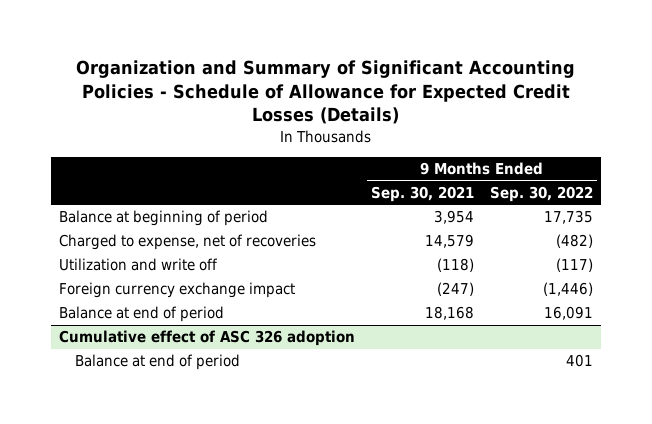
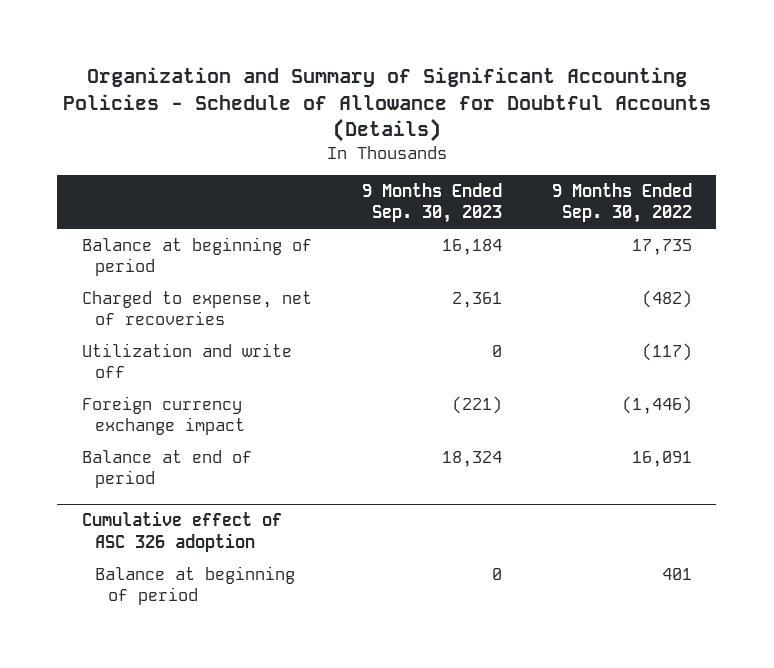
[75,60,575,125] Organization and Summary of Significant Accounting Policies - Schedule of Allowance for Expected Credit Losses (Details) -> [62,67,711,142] Organization and Summary of Significant Accounting Policies - Schedule of Allowance for Doubtful Accounts (Details)
[370,185,474,202] Sep. 30, 2021 -> none
none -> [361,183,502,224] 9 Months Ended Sep. 30, 2023
[75,354,241,371] Balance at end of period -> [94,565,295,605] Balance at beginning of period

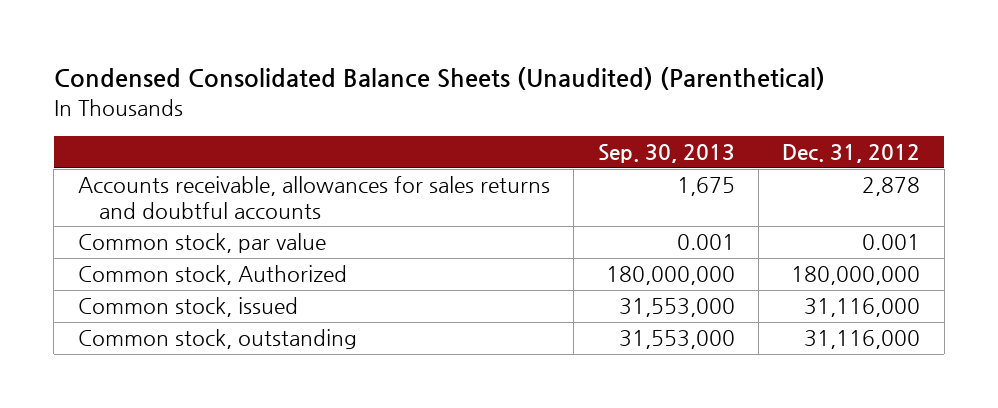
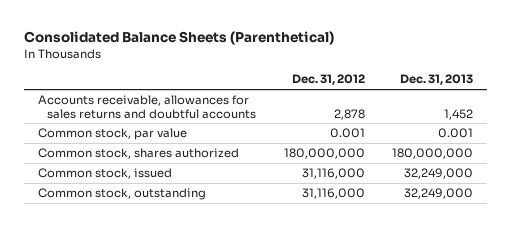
[53,67,825,91] Condensed Consolidated Balance Sheets (Unaudited) (Parenthetical) -> [23,30,334,45] Consolidated Balance Sheets (Parenthetical)
[597,144,735,164] Sep. 30, 2013 -> none
none -> [400,74,474,86] Dec. 31, 2013
[77,265,347,286] Common stock, Authorized -> [37,148,239,160] Common stock, shares authorized

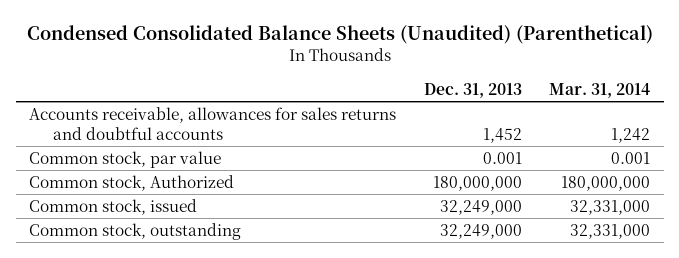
[23,30,334,45] Consolidated Balance Sheets (Parenthetical) -> [26,24,653,44] Condensed Consolidated Balance Sheets (Unaudited) (Parenthetical)
[291,74,365,86] Dec. 31, 2012 -> none
none -> [548,82,650,98] Mar. 31, 2014
[37,148,239,160] Common stock, shares authorized -> [29,174,235,191] Common stock, Authorized

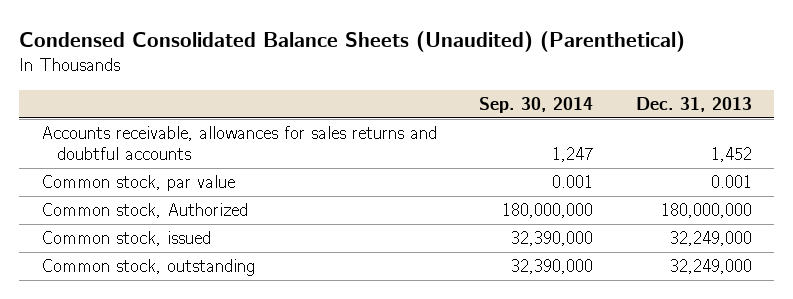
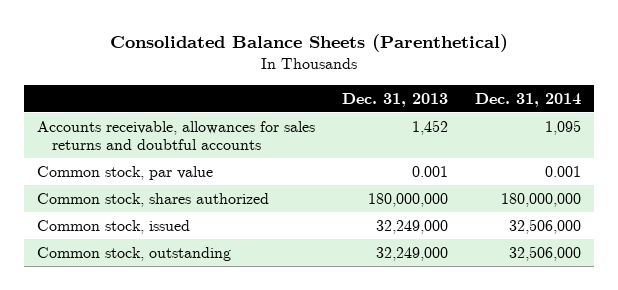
[19,31,686,53] Condensed Consolidated Balance Sheets (Unaudited) (Parenthetical) -> [110,34,509,53] Consolidated Balance Sheets (Parenthetical)
[479,96,594,113] Sep. 30, 2014 -> none
none -> [474,92,581,107] Dec. 31, 2014
[40,203,248,219] Common stock, Authorized -> [37,192,270,207] Common stock, shares authorized

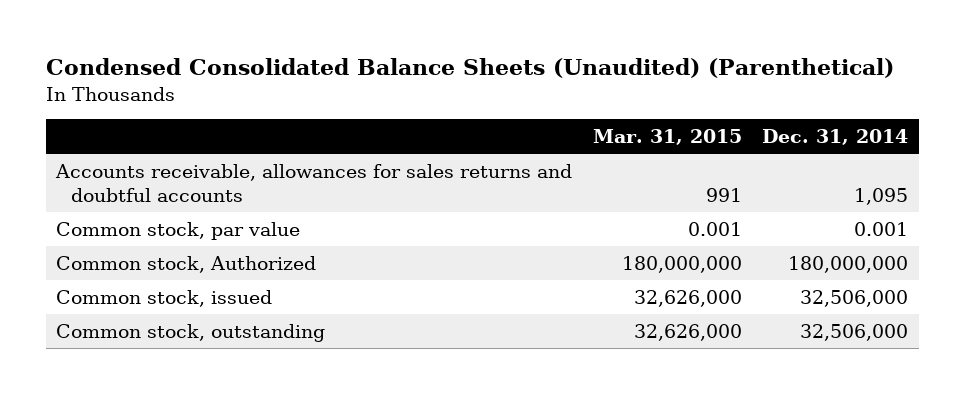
[110,34,509,53] Consolidated Balance Sheets (Parenthetical) -> [46,58,895,79] Condensed Consolidated Balance Sheets (Unaudited) (Parenthetical)
[342,92,449,107] Dec. 31, 2013 -> none
none -> [592,129,742,146] Mar. 31, 2015
[37,192,270,207] Common stock, shares authorized -> [56,255,317,273] Common stock, Authorized

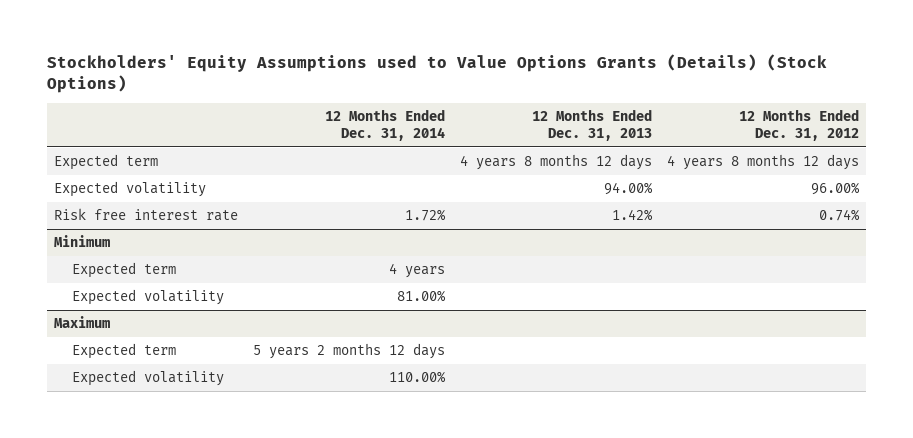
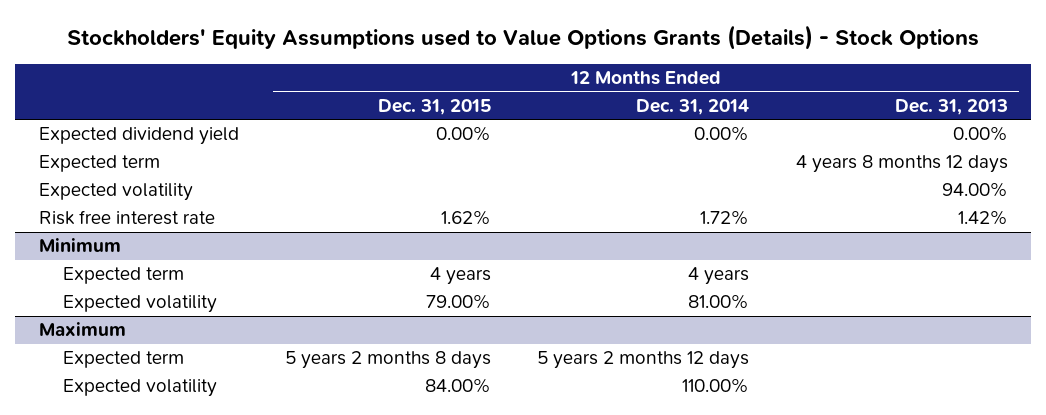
[46,53,827,94] Stockholders' Equity Assumptions used to Value Options Grants (Details) (Stock Options) -> [67,24,980,50] Stockholders' Equity Assumptions used to Value Options Grants (Details) - Stock Options
[738,109,859,142] 12 Months Ended Dec. 31, 2012 -> none
none -> [378,98,492,115] Dec. 31, 2015
none -> [38,127,239,146] Expected dividend yield

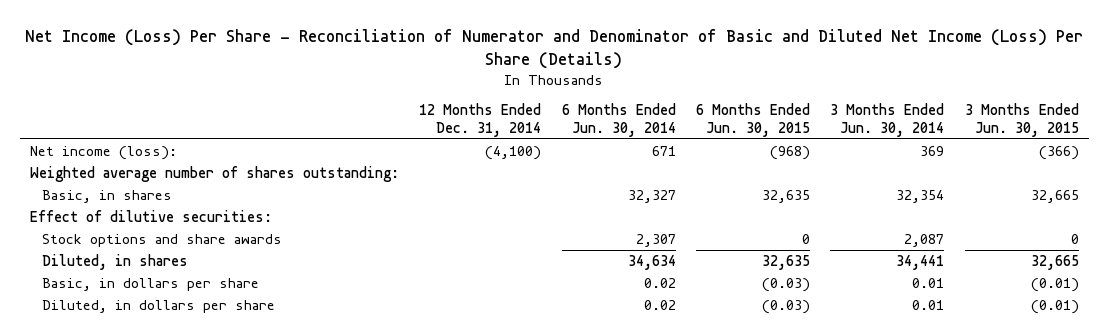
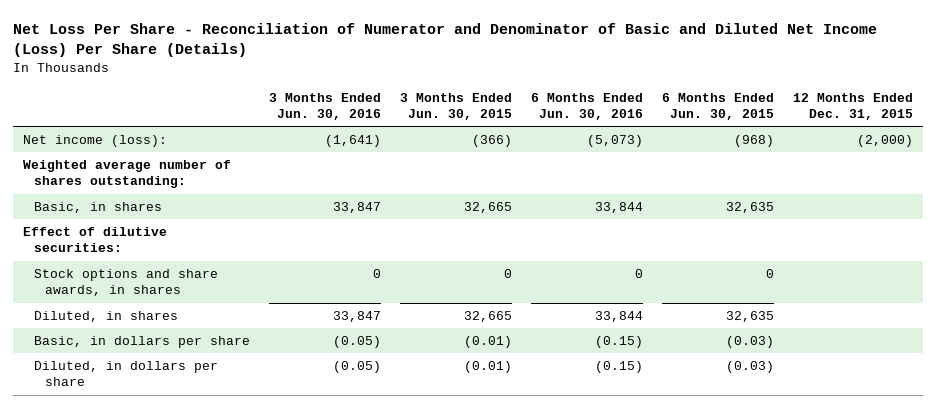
[25,29,1084,69] Net Income (Loss) Per Share - Reconciliation of Numerator and Denominator of Basic and Diluted Net Income (Loss) Per Share (Details) -> [13,22,878,58] Net Loss Per Share - Reconciliation of Numerator and Denominator of Basic and Diluted Net Income (Loss) Per Share (Details)
[419,103,542,137] 12 Months Ended Dec. 31, 2014 -> none
[561,103,676,137] 6 Months Ended Jun. 30, 2014 -> none
[830,103,945,137] 3 Months Ended Jun. 30, 2014 -> none
none -> [268,92,381,121] 3 Months Ended Jun. 30, 2016
none -> [531,92,644,121] 6 Months Ended Jun. 30, 2016
none -> [793,92,914,121] 12 Months Ended Dec. 31, 2015
[42,234,283,248] Stock options and share awards -> [33,268,218,297] Stock options and share awards, in shares

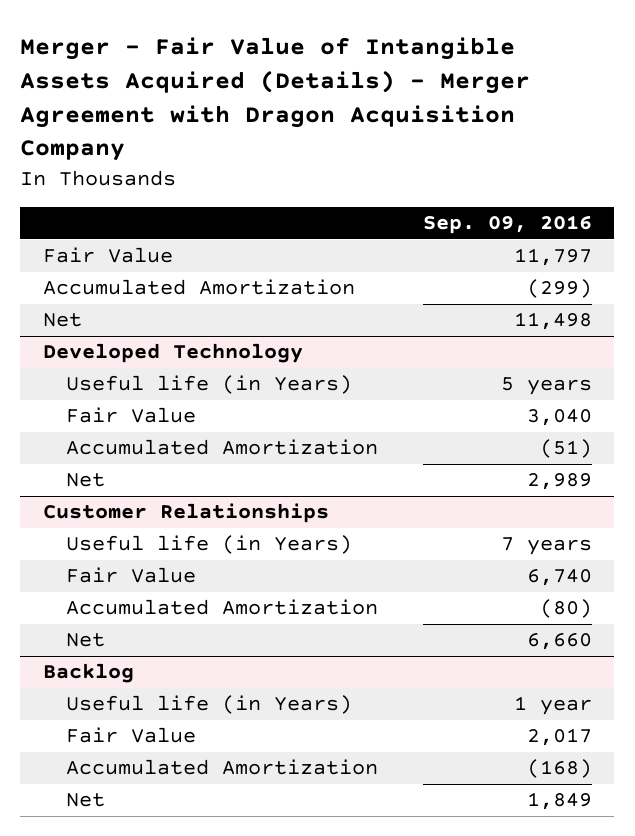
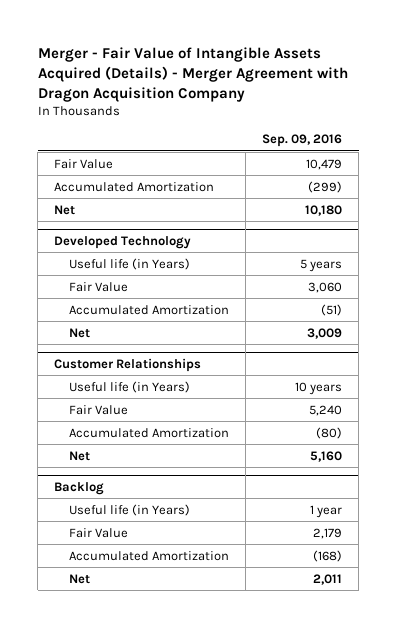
[514,248,593,267] 11,797 -> [306,158,343,170] 10,479
[514,312,593,331] 11,498 -> [305,204,343,216] 10,180
[527,409,593,427] 3,040 -> [308,281,343,293] 3,060
[527,473,593,491] 2,989 -> [307,327,343,339] 3,009
[501,537,593,556] 7 years -> [295,381,343,395] 10 years
[527,569,593,587] 6,740 -> [309,404,343,416] 5,240
[527,633,593,651] 6,660 -> [310,450,343,462] 5,160
[527,728,593,747] 2,017 -> [313,527,343,539] 2,179
[527,792,593,811] 1,849 -> [313,573,343,585] 2,011

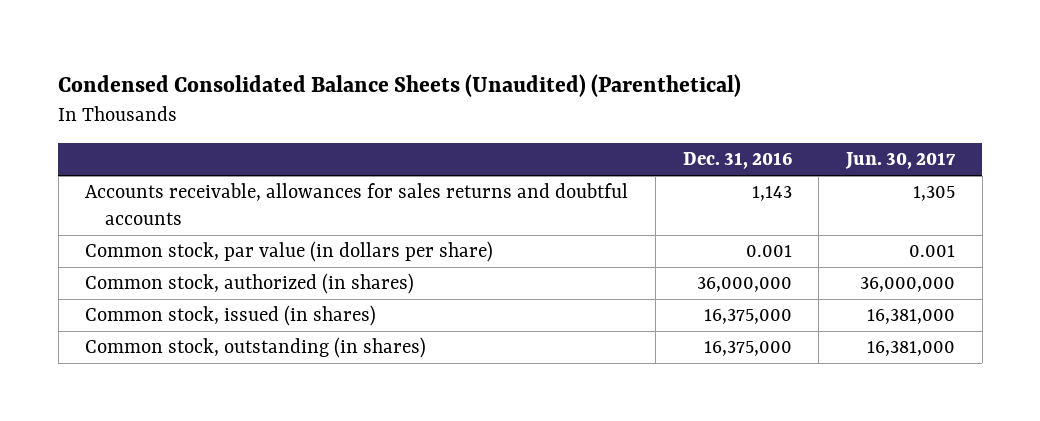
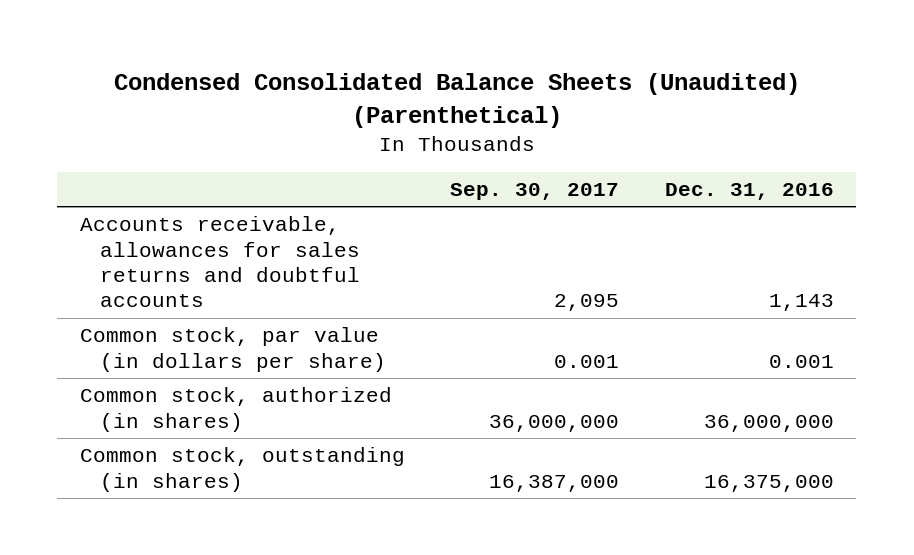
[845,152,957,170] Jun. 30, 2017 -> none
none -> [450,183,620,201] Sep. 30, 2017
[85,305,377,327] Common stock, issued (in shares) -> none

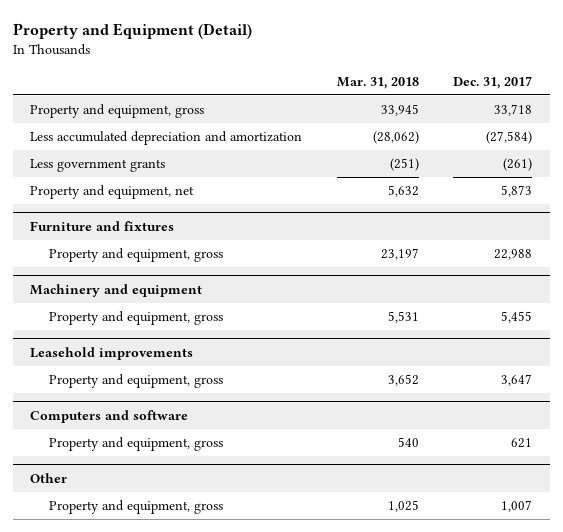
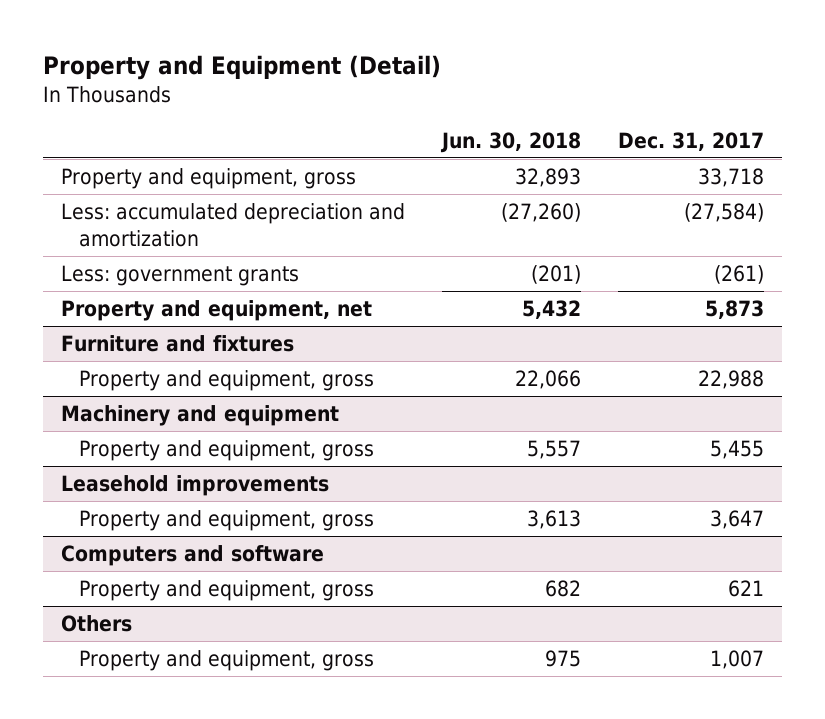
[336,76,419,89] Mar. 31, 2018 -> none
none -> [440,131,582,153] Jun. 30, 2018
[30,131,303,146] Less accumulated depreciation and amortization -> [61,203,406,247] Less: accumulated depreciation and amortization
[30,159,166,173] Less government grants -> [61,265,300,287] Less: government grants
[30,472,68,483] Other -> [61,615,133,633] Others

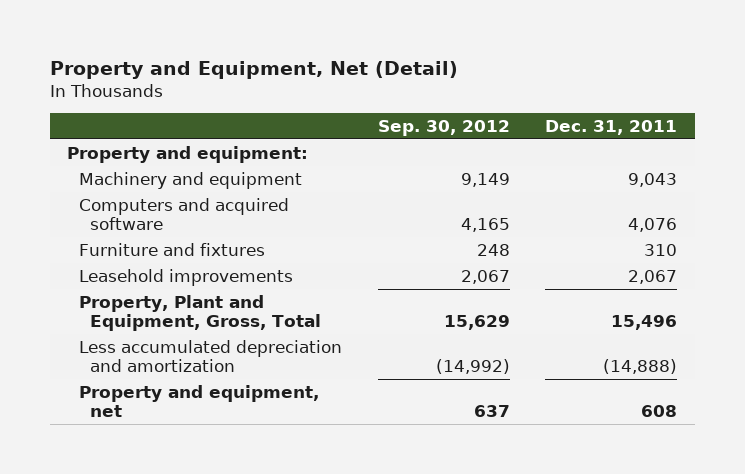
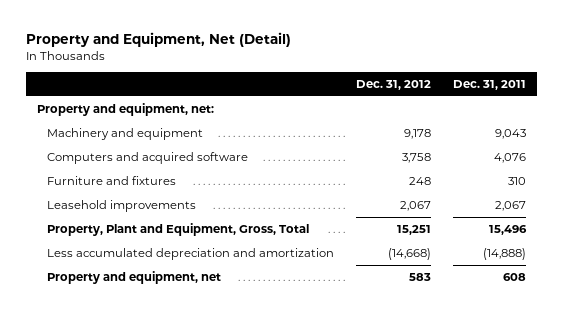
[377,120,510,137] Sep. 30, 2012 -> none
none -> [355,79,431,90] Dec. 31, 2012
[67,145,309,163] Property and equipment: -> [36,103,214,117] Property and equipment, net:

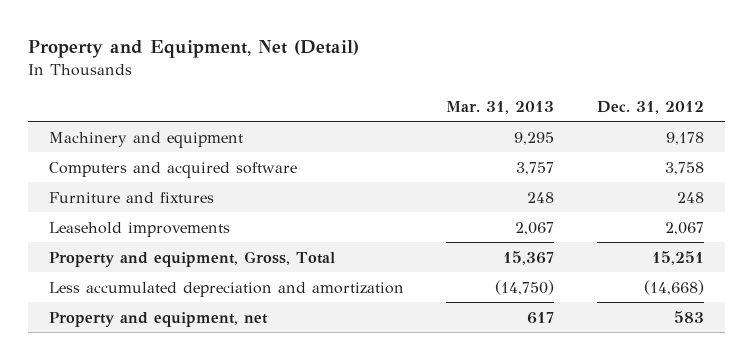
[452,79,526,90] Dec. 31, 2011 -> none
none -> [446,100,555,114] Mar. 31, 2013
[36,103,214,117] Property and equipment, net: -> none
[47,223,310,237] Property, Plant and Equipment, Gross, Total -> [49,250,336,267] Property and equipment, Gross, Total

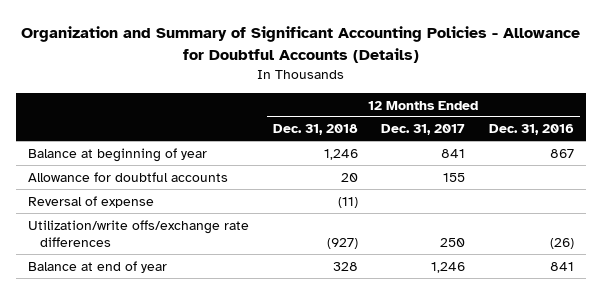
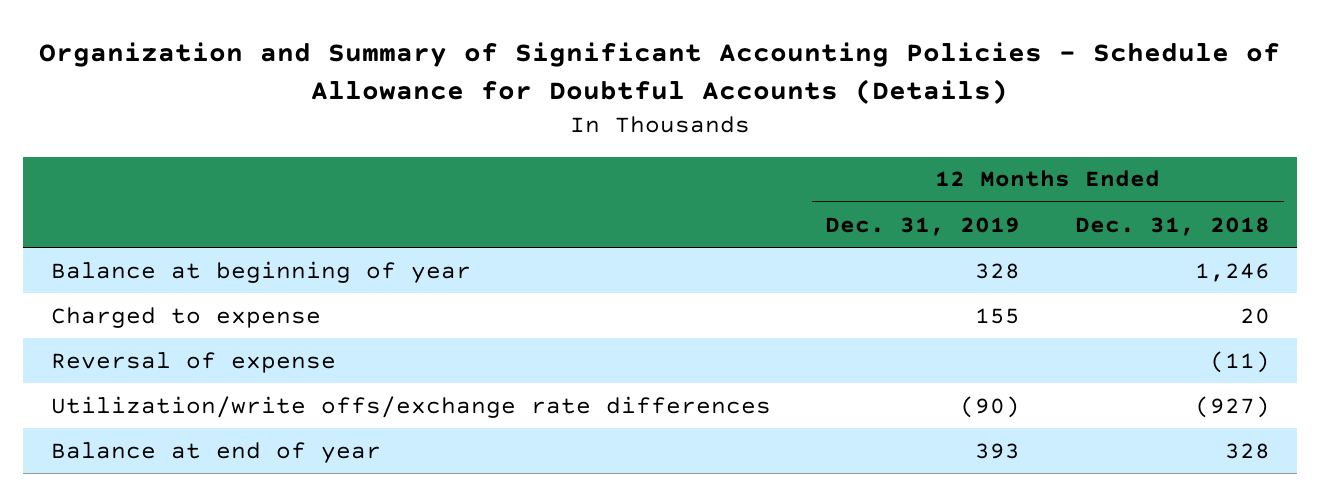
[21,26,581,64] Organization and Summary of Significant Accounting Policies - Allowance for Doubtful Accounts (Details) -> [39,42,1281,105] Organization and Summary of Significant Accounting Policies - Schedule of Allowance for Doubtful Accounts (Details)
[381,124,466,136] Dec. 31, 2017 -> none
[488,124,574,136] Dec. 31, 2016 -> none
none -> [825,216,1021,236] Dec. 31, 2019
[28,171,229,182] Allowance for doubtful accounts -> [50,306,321,328] Charged to expense

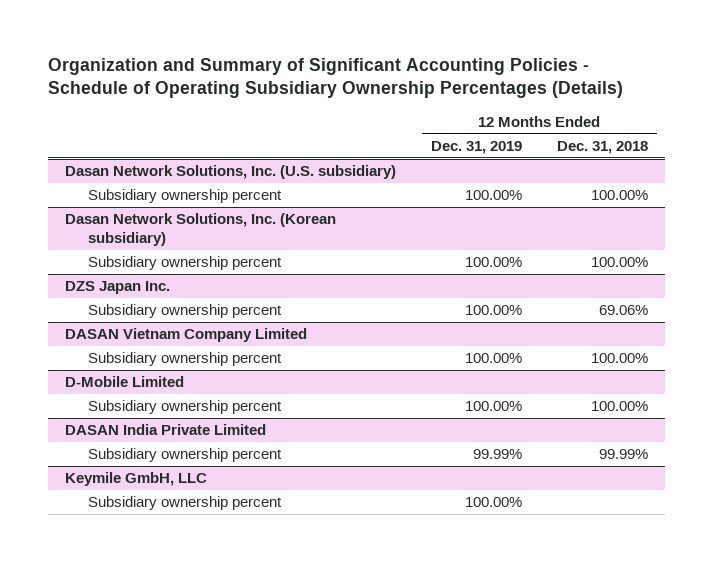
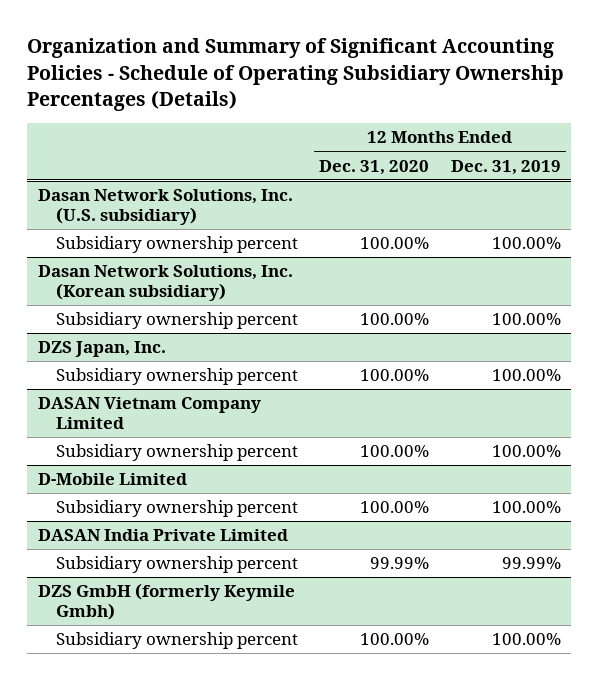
[556,140,648,154] Dec. 31, 2018 -> none
none -> [319,159,430,175] Dec. 31, 2020
[65,281,171,295] DZS Japan Inc. -> [37,341,166,358] DZS Japan, Inc.
[65,472,208,487] Keymile GmbH, LLC -> none
none -> [37,583,295,621] DZS GmbH (formerly Keymile Gmbh)

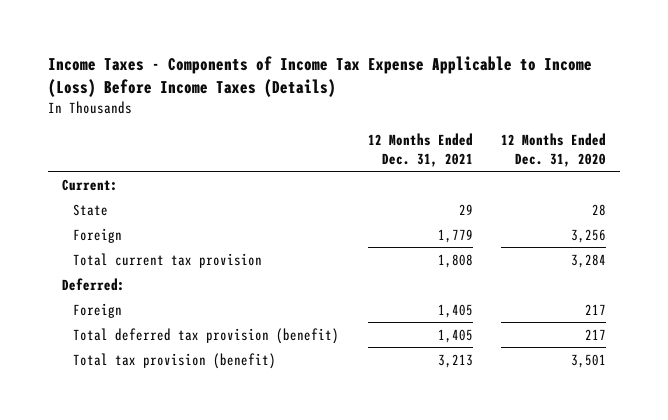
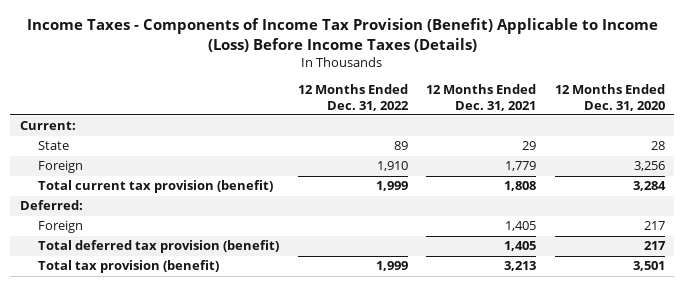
[47,56,592,98] Income Taxes - Components of Income Tax Expense Applicable to Income (Loss) Before Income Taxes (Details) -> [27,18,659,52] Income Taxes - Components of Income Tax Provision (Benefit) Applicable to Income (Loss) Before Income Taxes (Details)
none -> [297,83,409,111] 12 Months Ended Dec. 31, 2022
[73,252,263,268] Total current tax provision -> [38,180,274,194] Total current tax provision (benefit)

